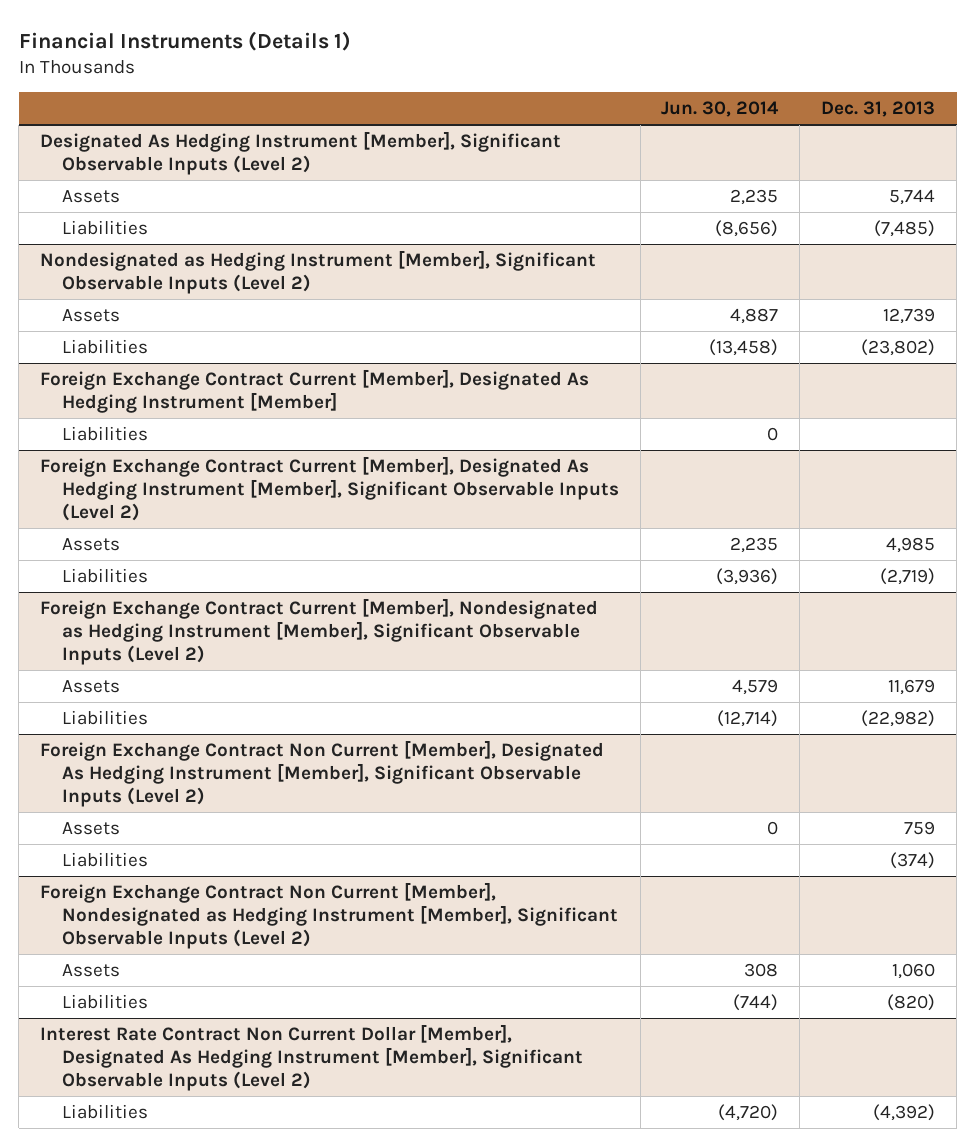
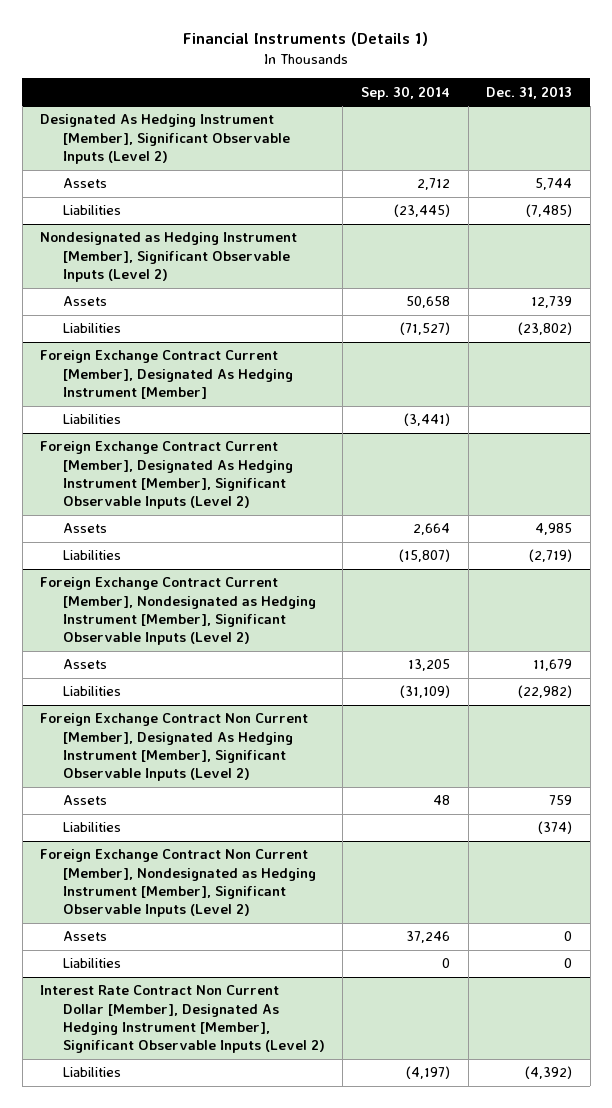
[661,100,780,117] Jun. 30, 2014 -> none
none -> [360,85,450,100] Sep. 30, 2014
[892,963,936,980] 1,060 -> [564,931,573,942] 0
[887,994,936,1012] (820) -> [564,958,573,969] 0

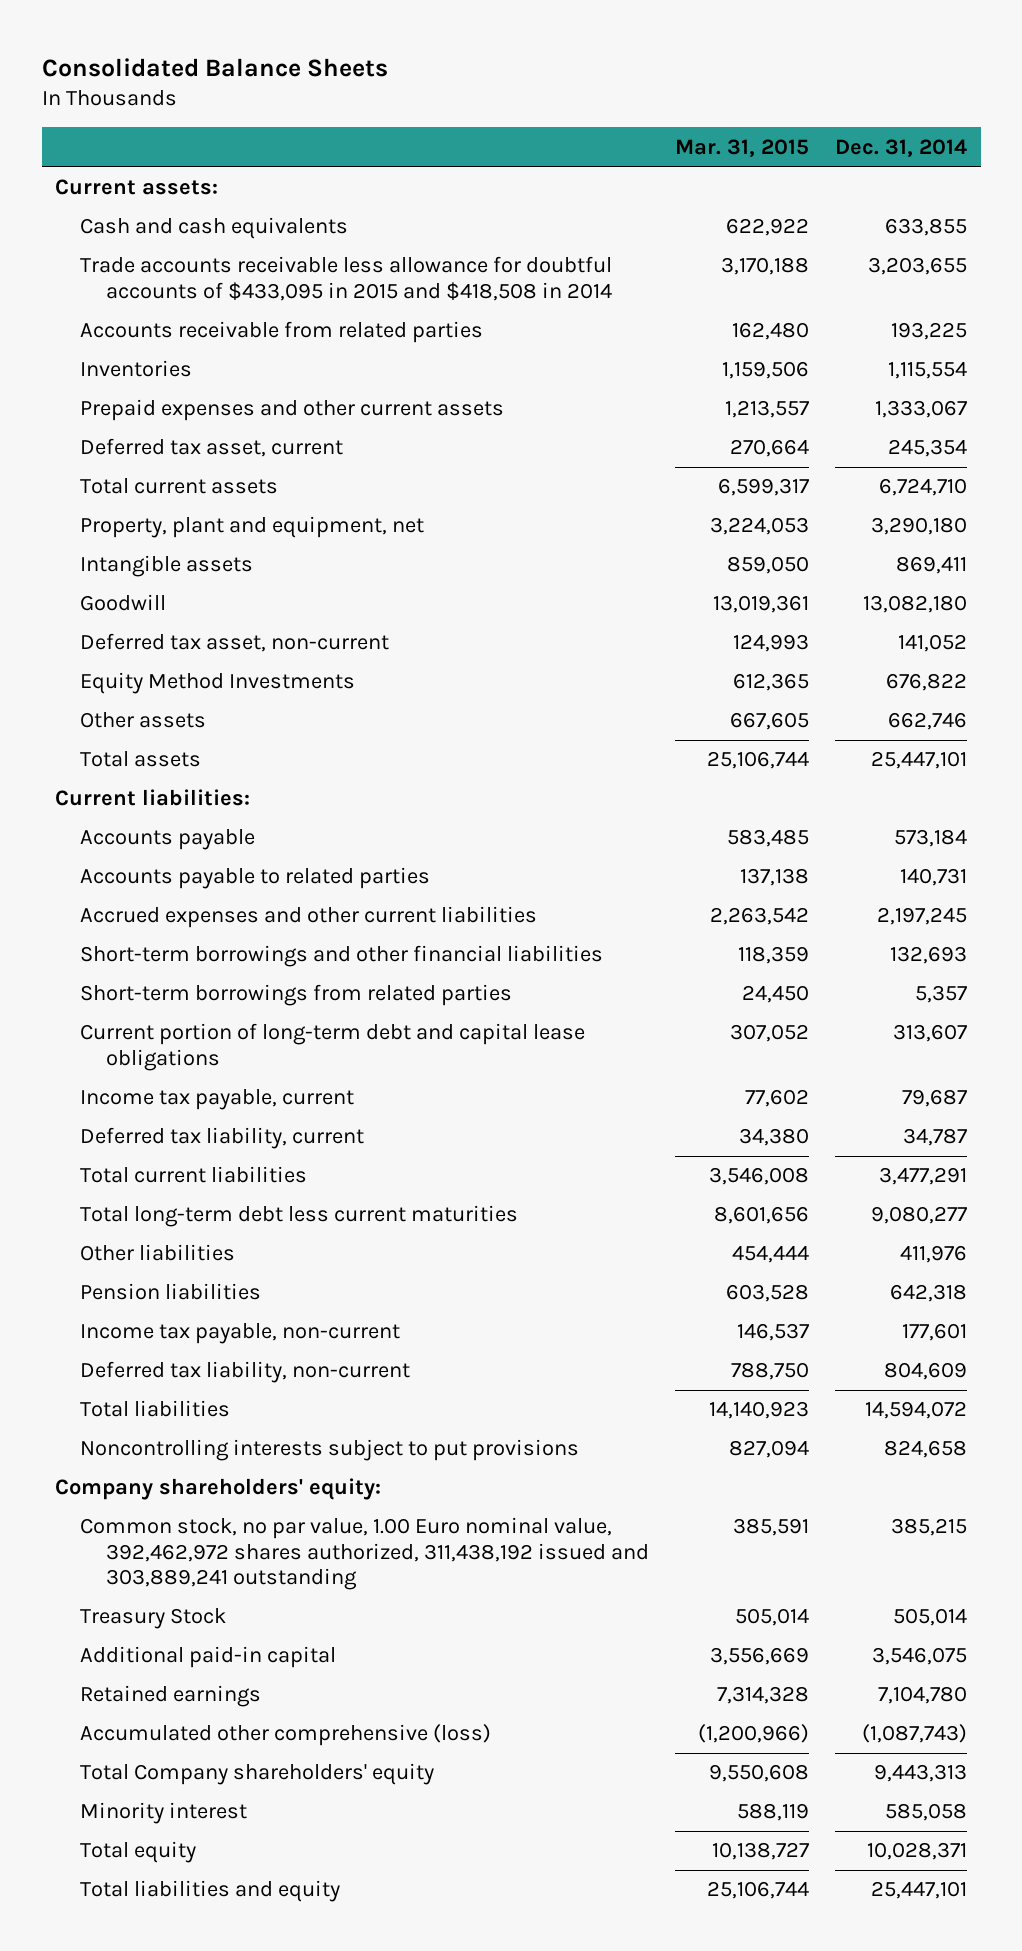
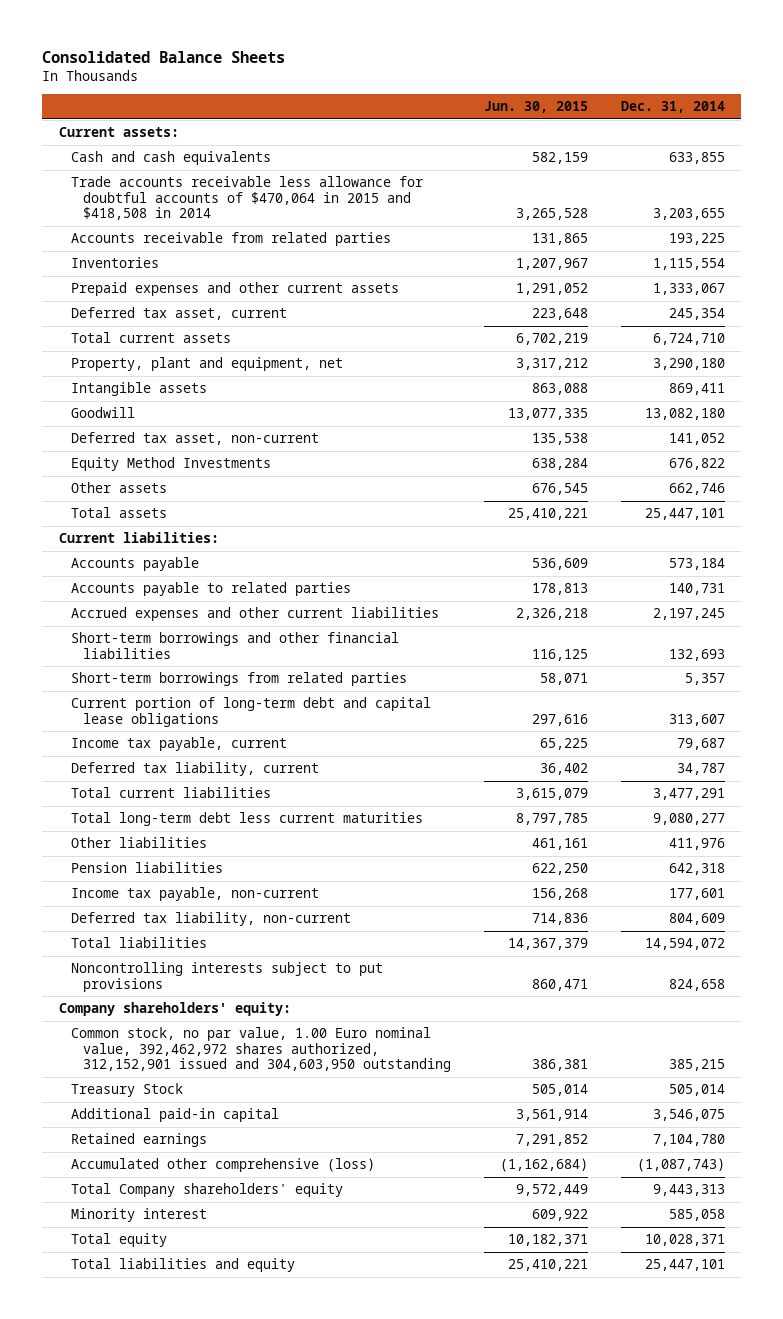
[675,138,810,157] Mar. 31, 2015 -> none
none -> [484,101,589,114] Jun. 30, 2015
[80,256,613,301] Trade accounts receivable less allowance for doubtful accounts of $433,095 in 2015 and $418,508 in 2014 -> [71,176,424,221] Trade accounts receivable less allowance for doubtful accounts of $470,064 in 2015 and $418,508 in 2014
[80,1517,649,1591] Common stock, no par value, 1.00 Euro nominal value, 392,462,972 shares authorized, 311,438,192 issued and 303,889,241 outstanding -> [71,1027,452,1073] Common stock, no par value, 1.00 Euro nominal value, 392,462,972 shares authorized, 312,152,901 issued and 304,603,950 outstanding

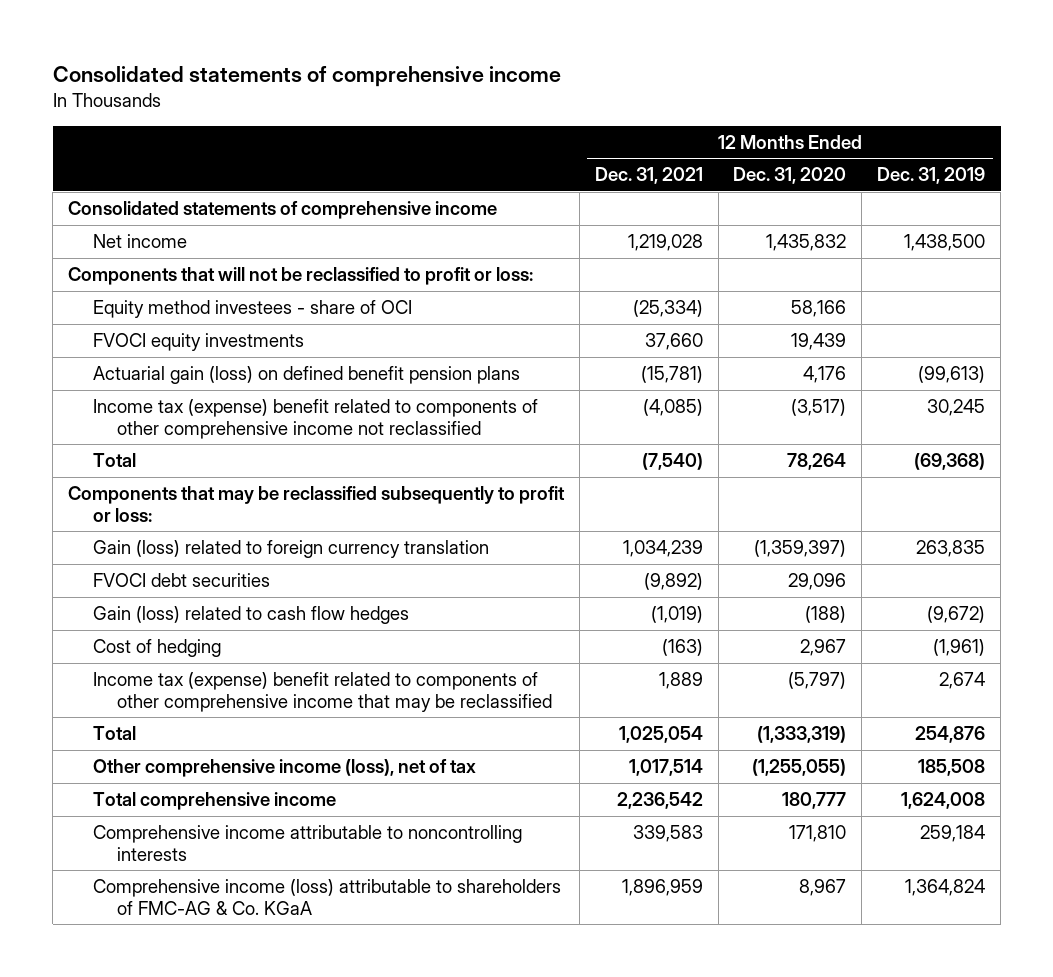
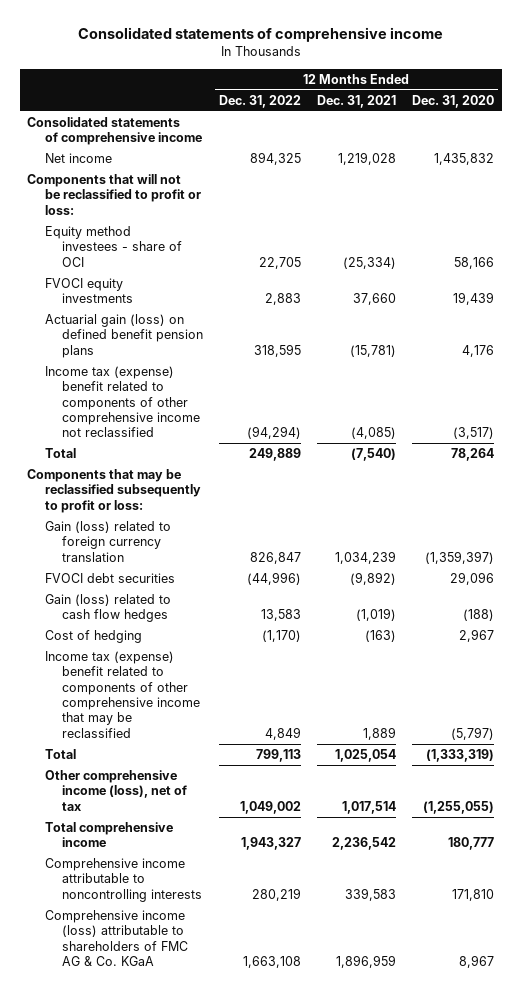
[877,167,986,185] Dec. 31, 2019 -> none
none -> [218,95,301,109] Dec. 31, 2022
[92,879,561,916] Comprehensive income (loss) attributable to shareholders of FMC-AG & Co. KGaA -> [44,910,189,967] Comprehensive income (loss) attributable to shareholders of FMC AG & Co. KGaA

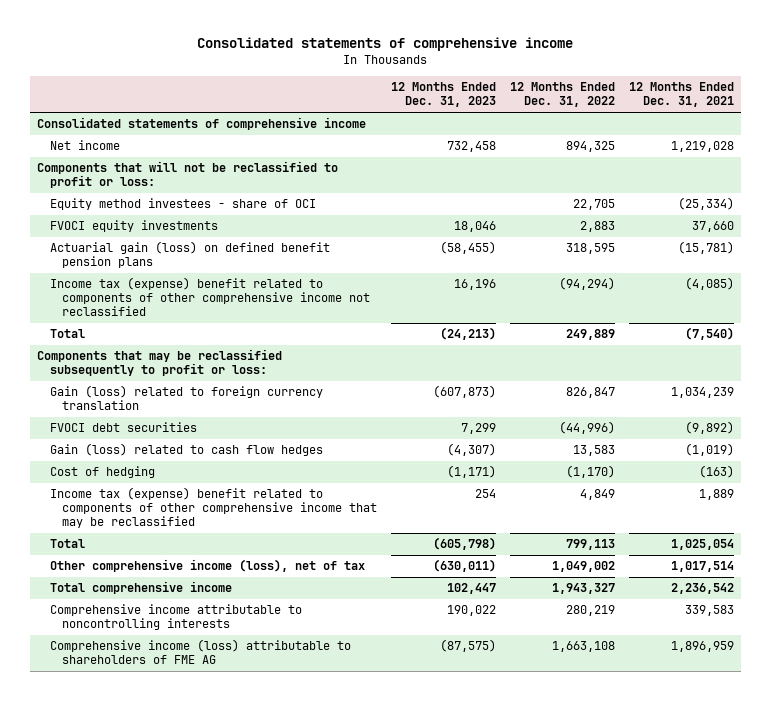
[411,95,494,109] Dec. 31, 2020 -> none
none -> [390,82,496,108] 12 Months Ended Dec. 31, 2023
[44,910,189,967] Comprehensive income (loss) attributable to shareholders of FMC AG & Co. KGaA -> [49,639,351,665] Comprehensive income (loss) attributable to shareholders of FME AG

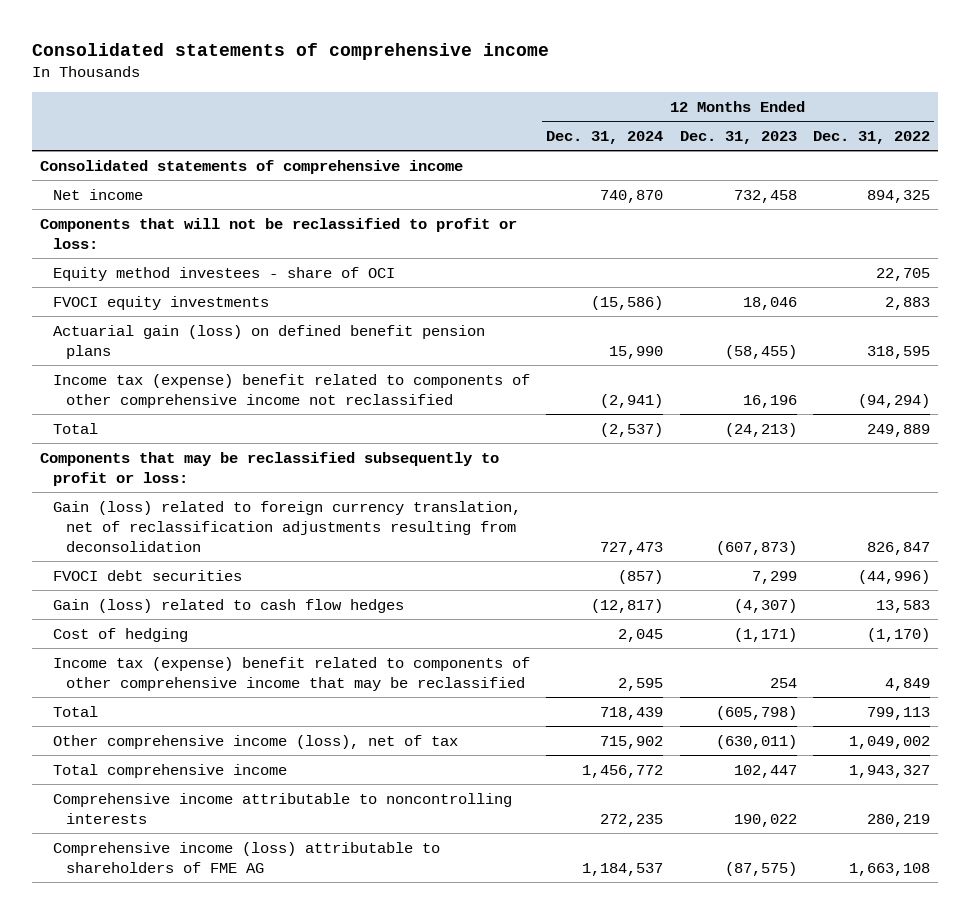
[628,82,734,108] 12 Months Ended Dec. 31, 2021 -> none
none -> [546,130,664,144] Dec. 31, 2024
[49,385,323,411] Gain (loss) related to foreign currency translation -> [53,500,522,552] Gain (loss) related to foreign currency translation, net of reclassification adjustments resulting from deconsolidation

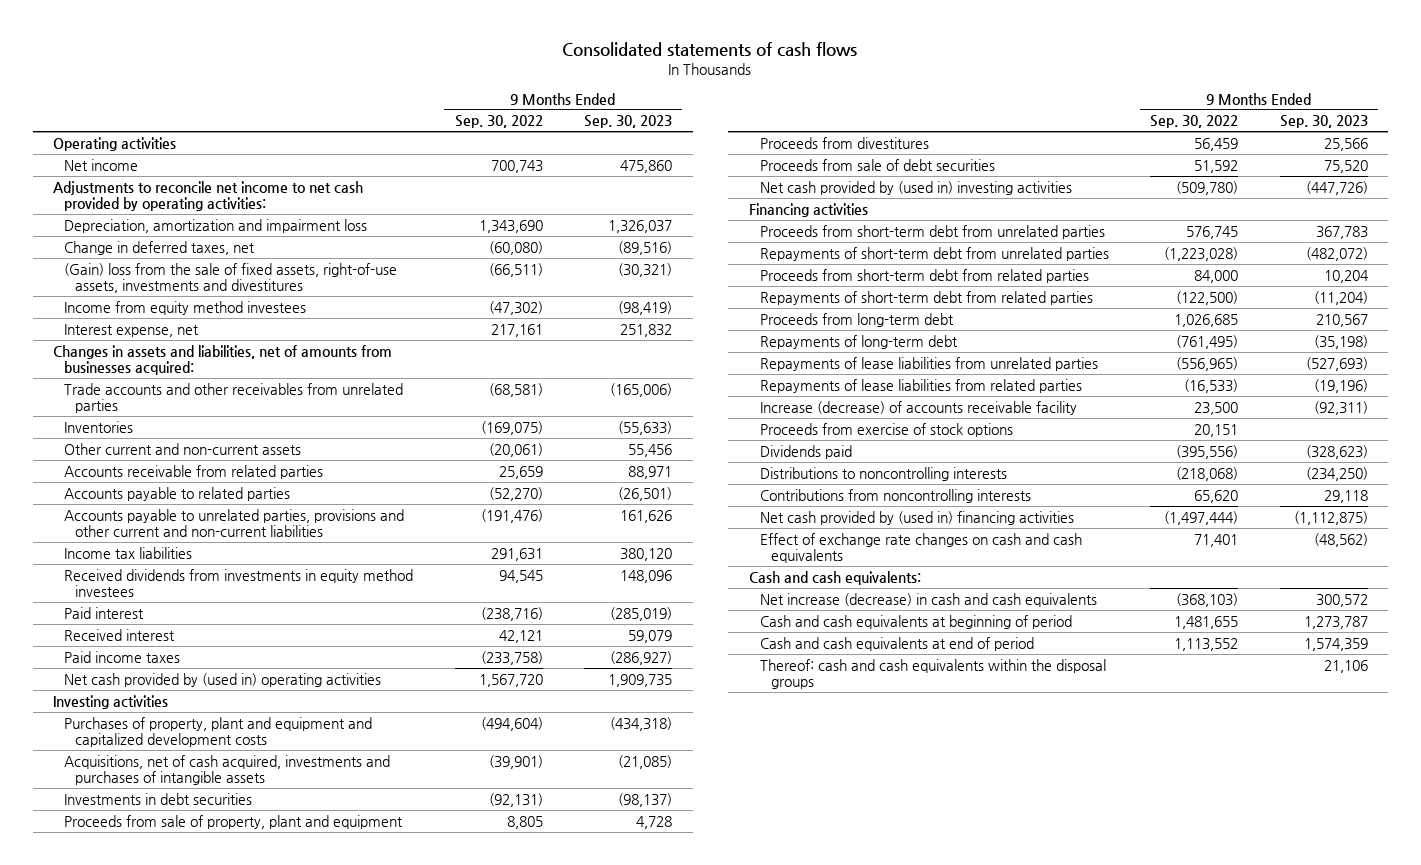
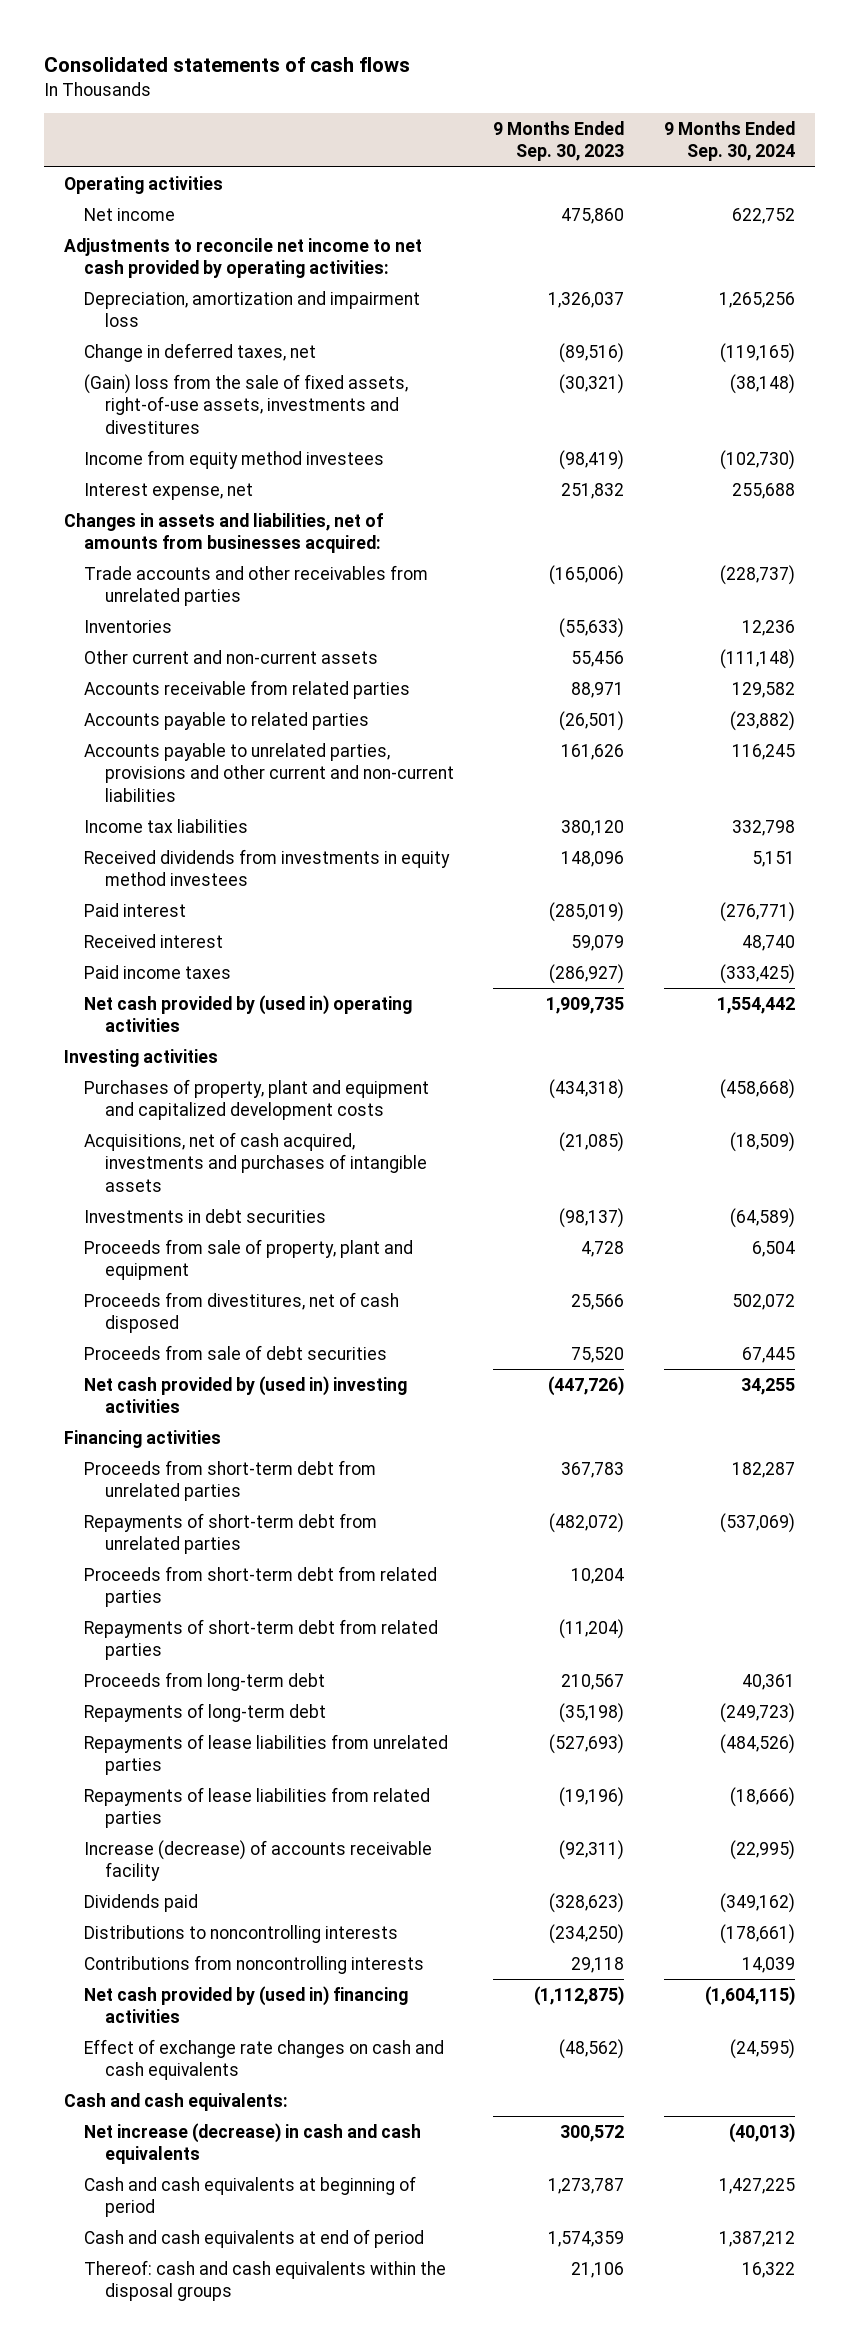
[454,115,543,129] Sep. 30, 2022 -> none
none -> [664,120,796,162] 9 Months Ended Sep. 30, 2024
[759,136,929,149] Proceeds from divestitures -> [84,1291,400,1334] Proceeds from divestitures, net of cash disposed
[759,422,1013,437] Proceeds from exercise of stock options -> none

